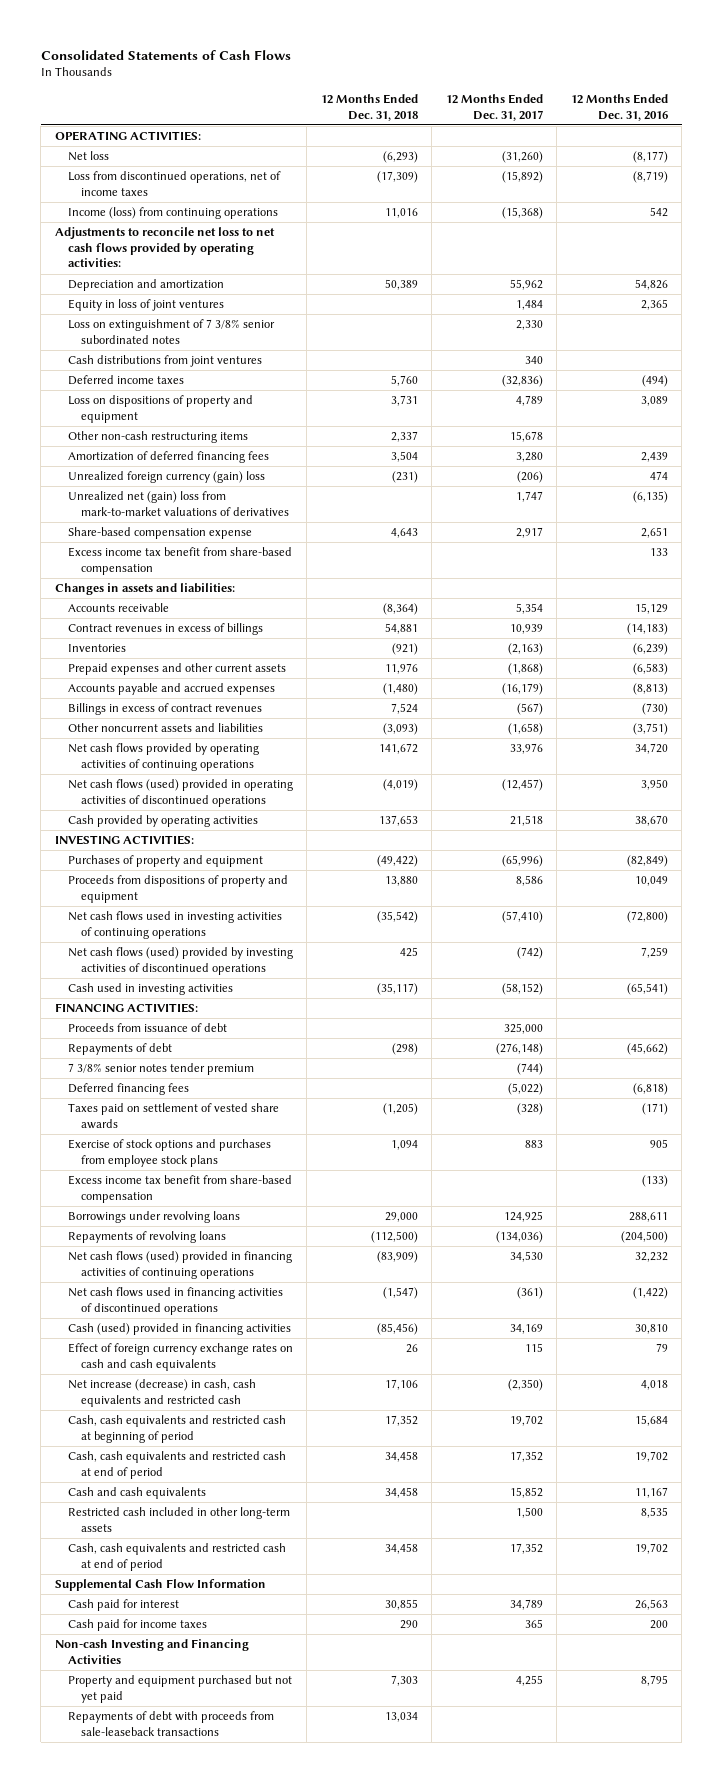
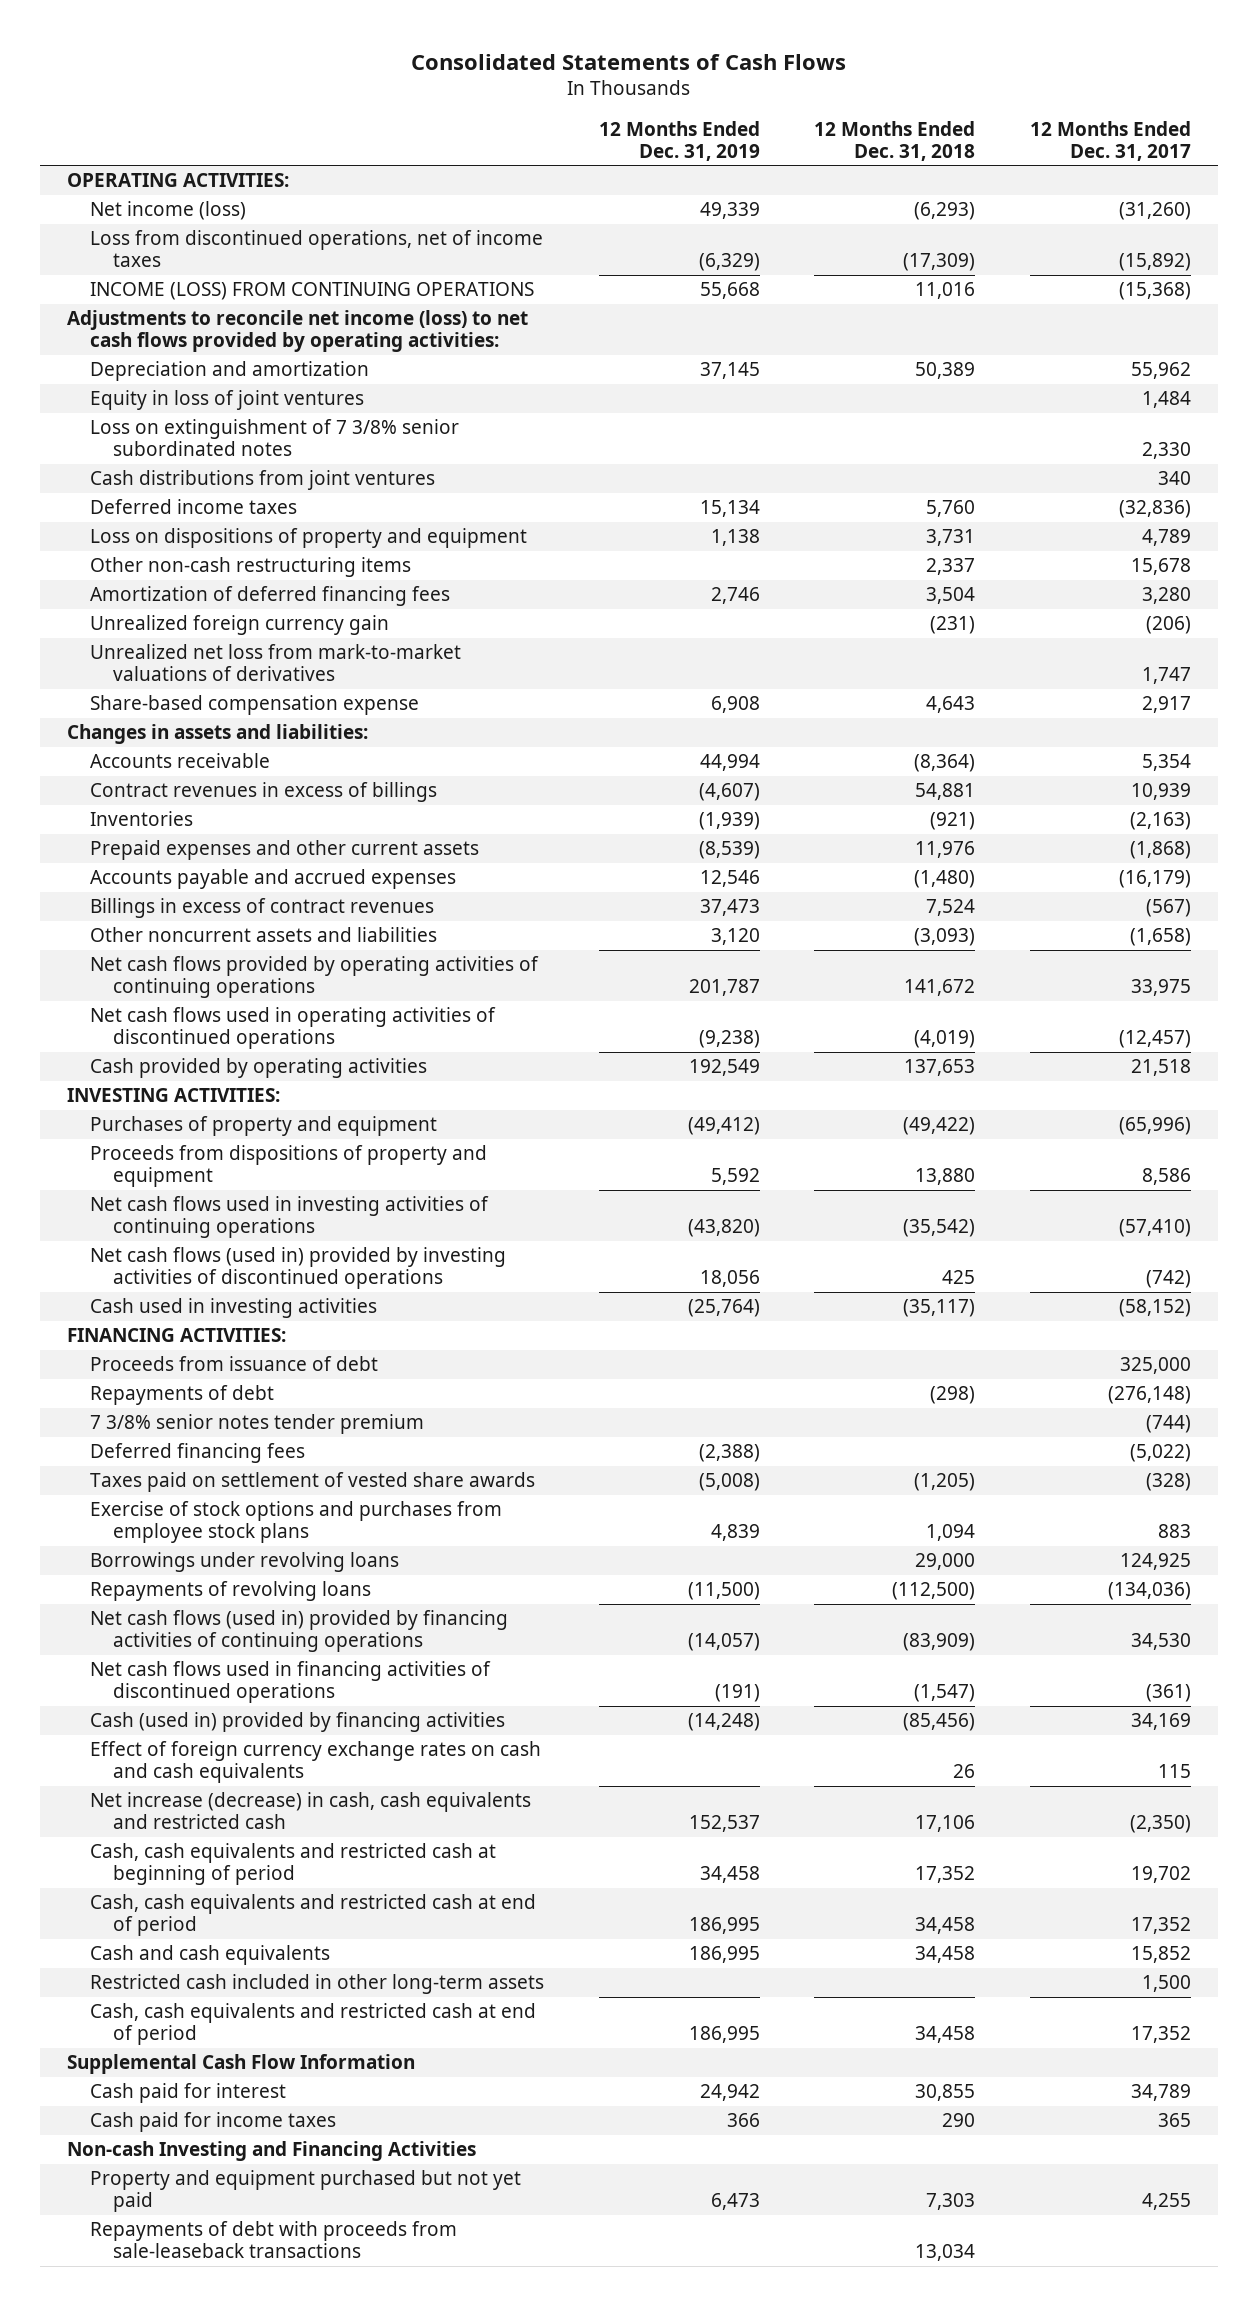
[570,94,668,121] 12 Months Ended Dec. 31, 2016 -> none
none -> [598,120,760,161] 12 Months Ended Dec. 31, 2019
[68,151,110,162] Net loss -> [89,201,246,221] Net income (loss)
[68,207,279,220] Income (loss) from continuing operations -> [89,282,534,301] INCOME (LOSS) FROM CONTINUING OPERATIONS
[54,227,275,268] Adjustments to reconcile net loss to net cash flows provided by operating activities: -> [67,310,529,353] Adjustments to reconcile net income (loss) to net cash flows provided by operating activities:
[68,471,266,484] Unrealized foreign currency (gain) loss -> [89,615,389,636] Unrealized foreign currency gain
[68,491,290,516] Unrealized net (gain) loss from mark-to-market valuations of derivatives -> [89,644,461,682] Unrealized net loss from mark-to-market valuations of derivatives
[68,547,293,575] Excess income tax benefit from share-based compensation -> none
[509,743,543,755] 33,976 -> [1130,979,1191,997] 33,975
[68,779,294,807] Net cash flows (used) provided in operating activities of discontinued operations -> [89,1007,496,1050] Net cash flows used in operating activities of discontinued operations
[68,947,294,975] Net cash flows (used) provided by investing activities of discontinued operations -> [89,1247,506,1290] Net cash flows (used in) provided by investing activities of discontinued operations
[68,1175,293,1203] Excess income tax benefit from share-based compensation -> none
[68,1251,293,1279] Net cash flows (used) provided in financing activities of continuing operations -> [89,1610,508,1653] Net cash flows (used in) provided by financing activities of continuing operations
[68,1323,292,1336] Cash (used) provided in financing activities -> [89,1712,505,1733] Cash (used in) provided by financing activities

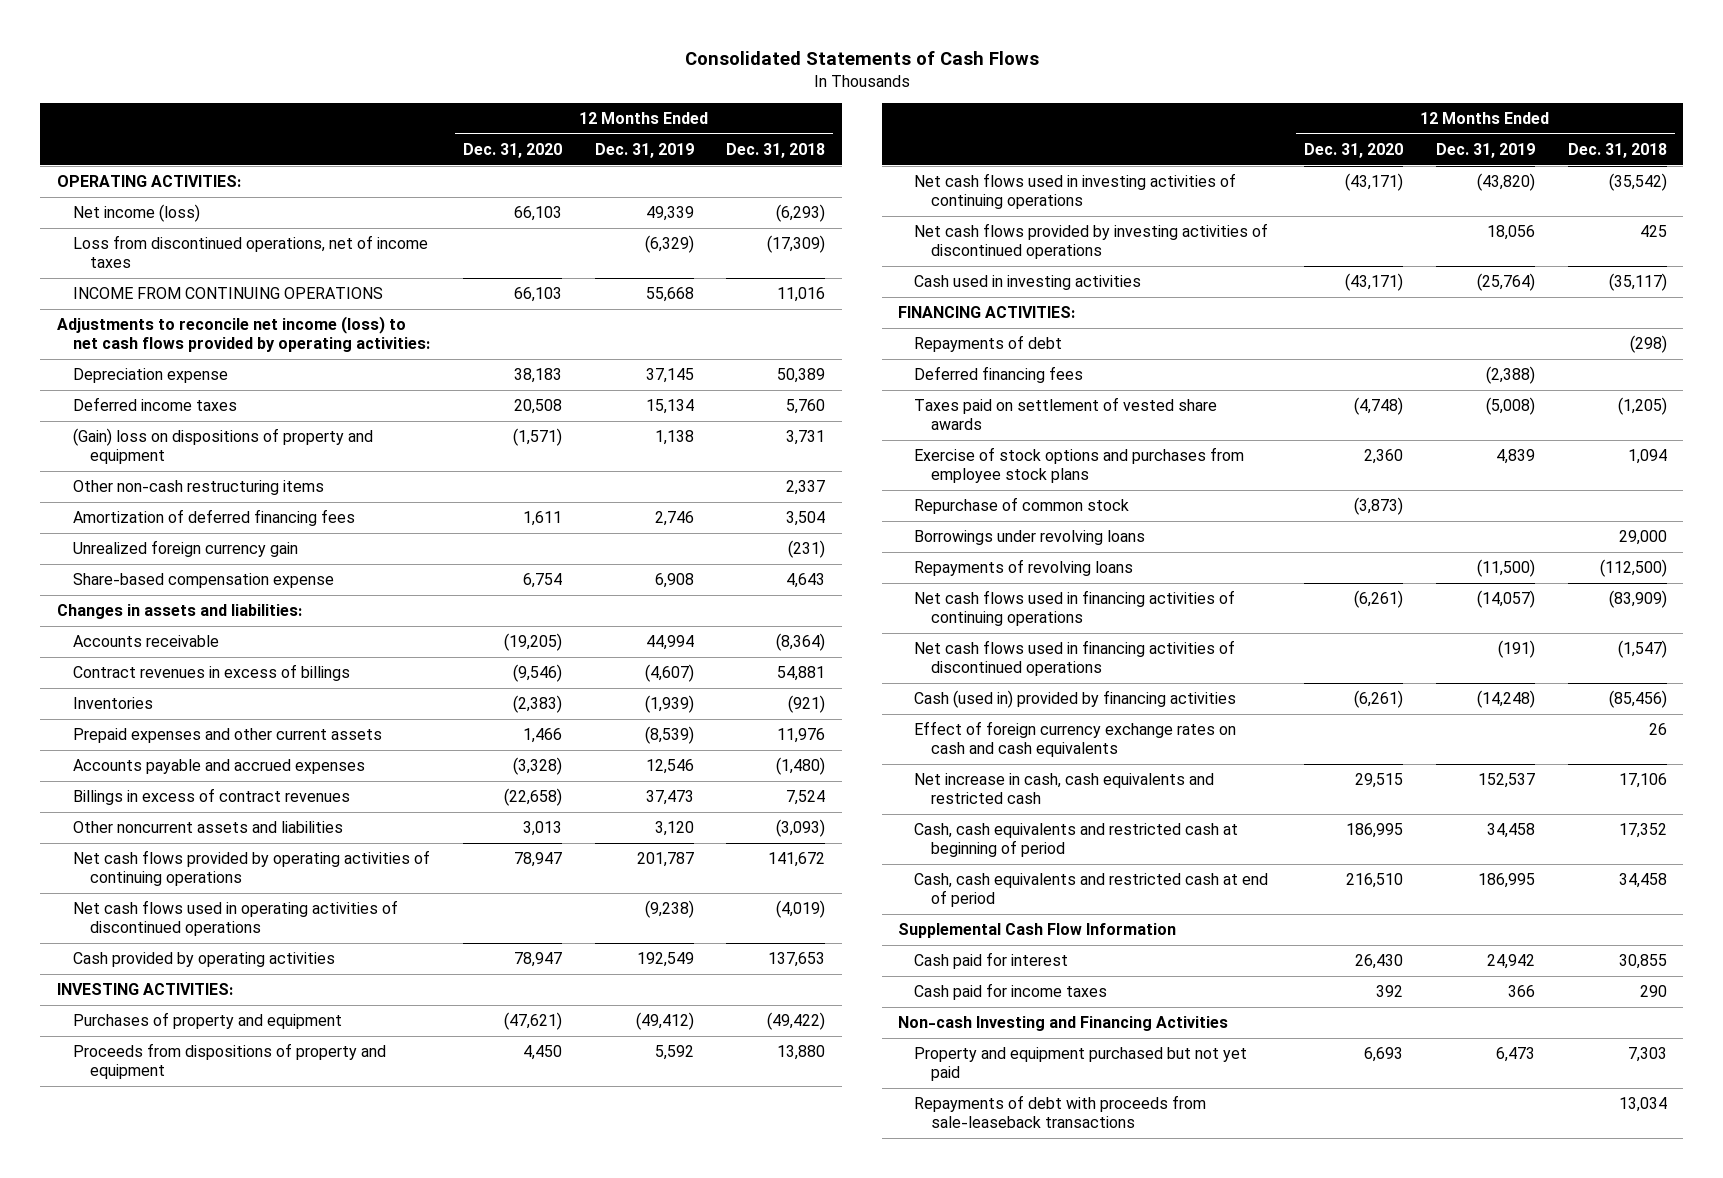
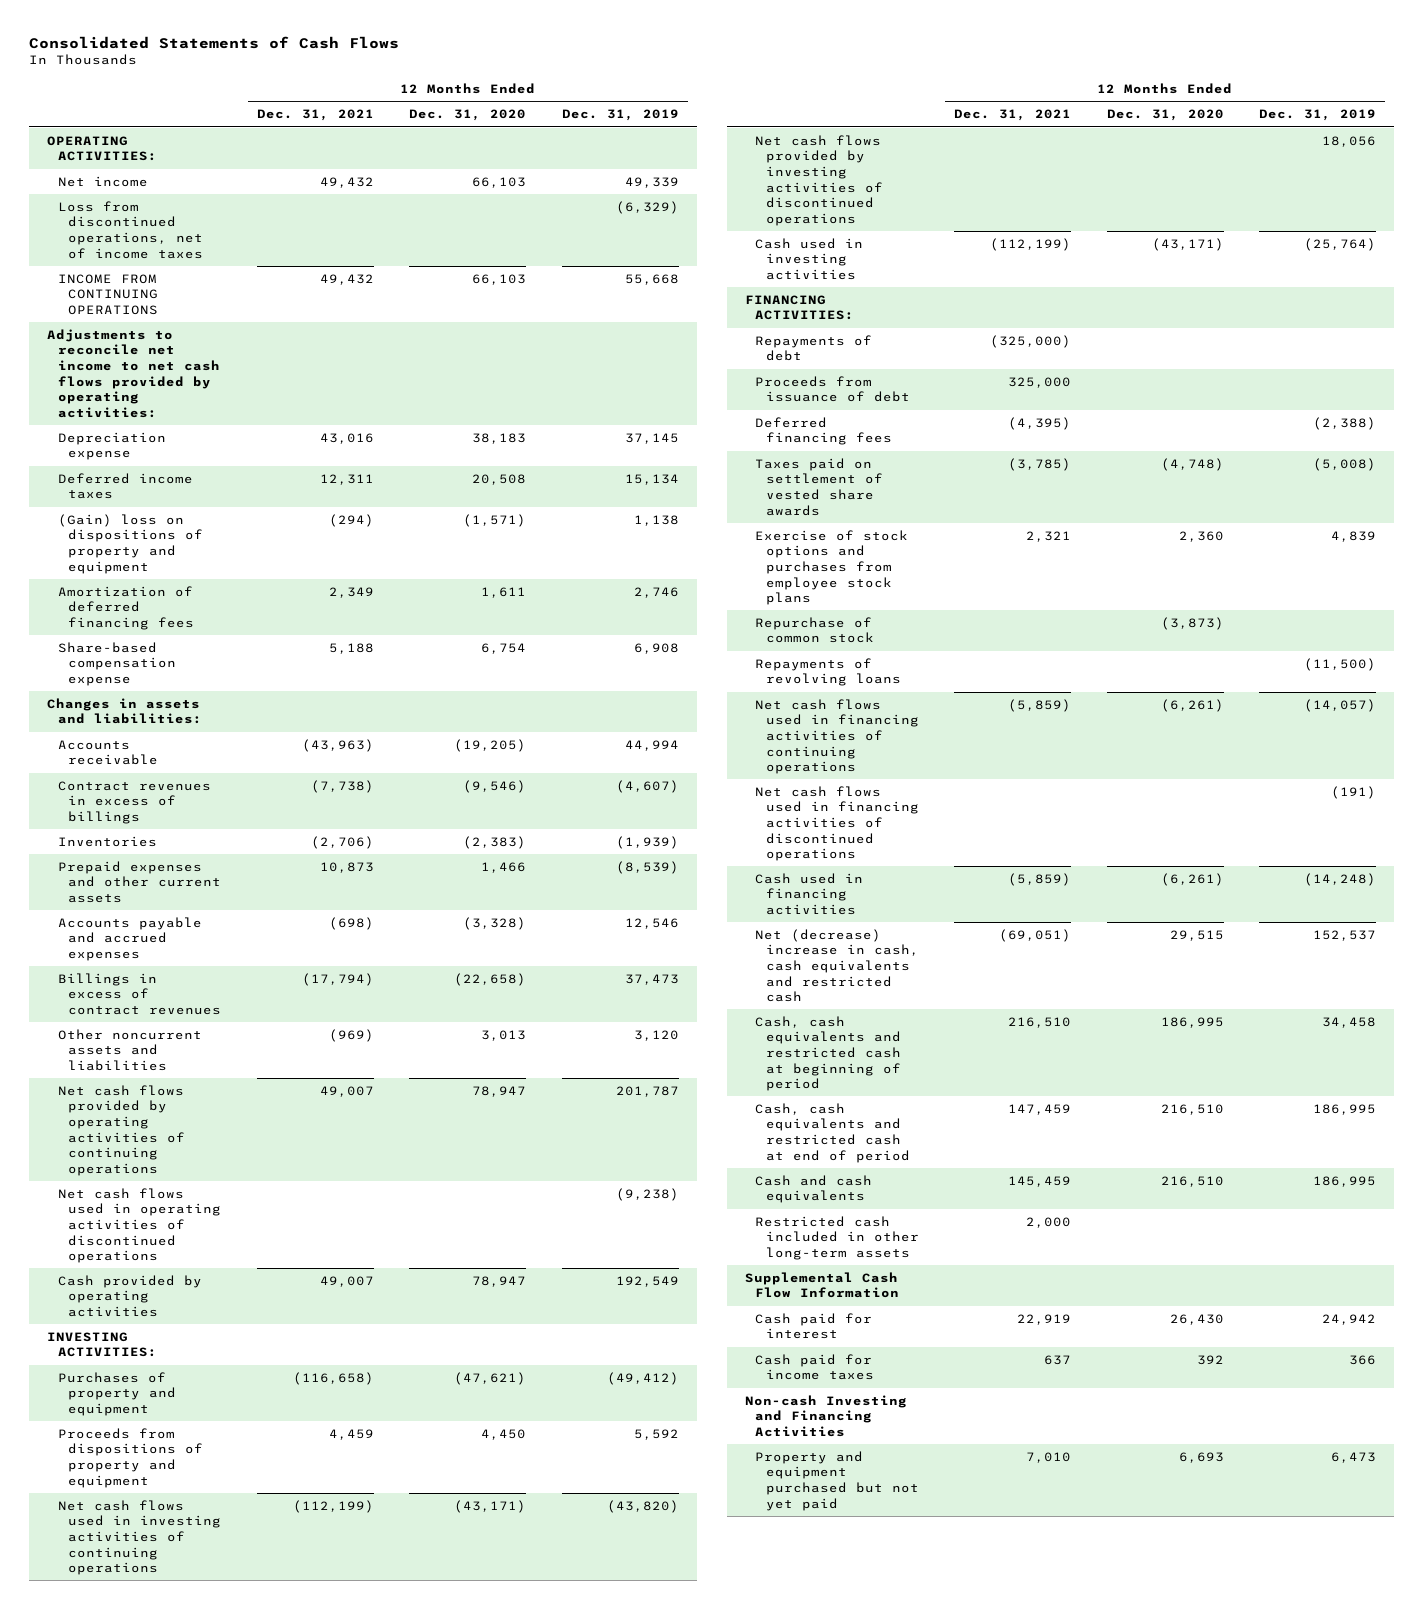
[726,142,826,158] Dec. 31, 2018 -> none
none -> [256,109,374,122] Dec. 31, 2021
[73,204,201,223] Net income (loss) -> [57,175,148,187] Net income
[56,316,431,353] Adjustments to reconcile net income (loss) to net cash flows provided by operating activities: -> [47,328,220,418] Adjustments to reconcile net income to net cash flows provided by operating activities:
[73,480,325,496] Other non-cash restructuring items -> none
[73,540,299,558] Unrealized foreign currency gain -> none
none -> [755,375,910,403] Proceeds from issuance of debt
[914,530,1146,546] Borrowings under revolving loans -> none
[914,721,1237,758] Effect of foreign currency exchange rates on cash and cash equivalents -> none
[914,690,1237,709] Cash (used in) provided by financing activities -> [755,872,864,915] Cash used in financing activities
[914,773,1215,805] Net increase in cash, cash equivalents and restricted cash -> [755,928,919,1003] Net (decrease) increase in cash, cash equivalents and restricted cash
none -> [755,1174,873,1204] Cash and cash equivalents
none -> [755,1215,919,1260] Restricted cash included in other long-term assets
[914,1095,1207,1129] Repayments of debt with proceeds from sale-leaseback transactions -> none

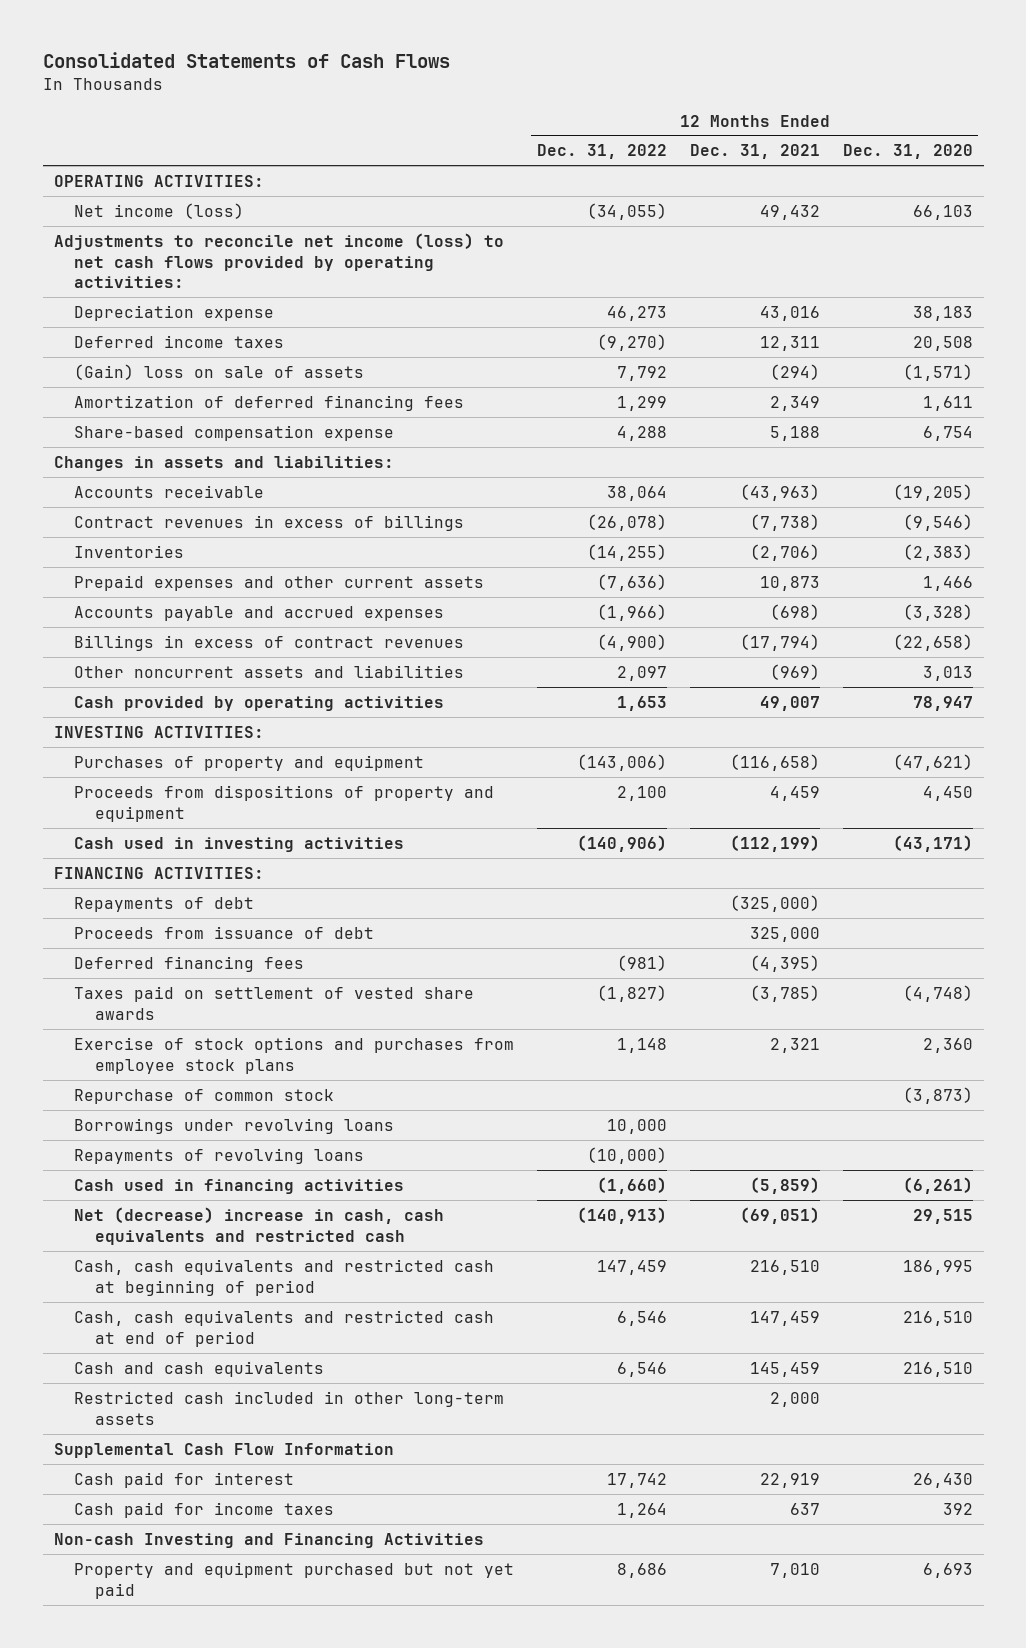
[561,109,679,122] Dec. 31, 2019 -> none
none -> [537,144,668,160] Dec. 31, 2022
[57,200,204,259] Loss from discontinued operations, net of income taxes -> none
[57,273,159,315] INCOME FROM CONTINUING OPERATIONS -> none
[57,175,148,187] Net income -> [74,202,245,219] Net income (loss)
[47,328,220,418] Adjustments to reconcile net income to net cash flows provided by operating activities: -> [53,232,504,289] Adjustments to reconcile net income (loss) to net cash flows provided by operating activities:
[57,513,204,574] (Gain) loss on dispositions of property and equipment -> [74,363,365,380] (Gain) loss on sale of assets
[57,1084,186,1176] Net cash flows provided by operating activities of continuing operations -> none
[57,1187,222,1264] Net cash flows used in operating activities of discontinued operations -> none
[57,1499,222,1576] Net cash flows used in investing activities of continuing operations -> none
[755,134,883,226] Net cash flows provided by investing activities of discontinued operations -> none
none -> [74,1117,395,1134] Borrowings under revolving loans
[755,698,919,775] Net cash flows used in financing activities of continuing operations -> none
[755,785,919,862] Net cash flows used in financing activities of discontinued operations -> none

